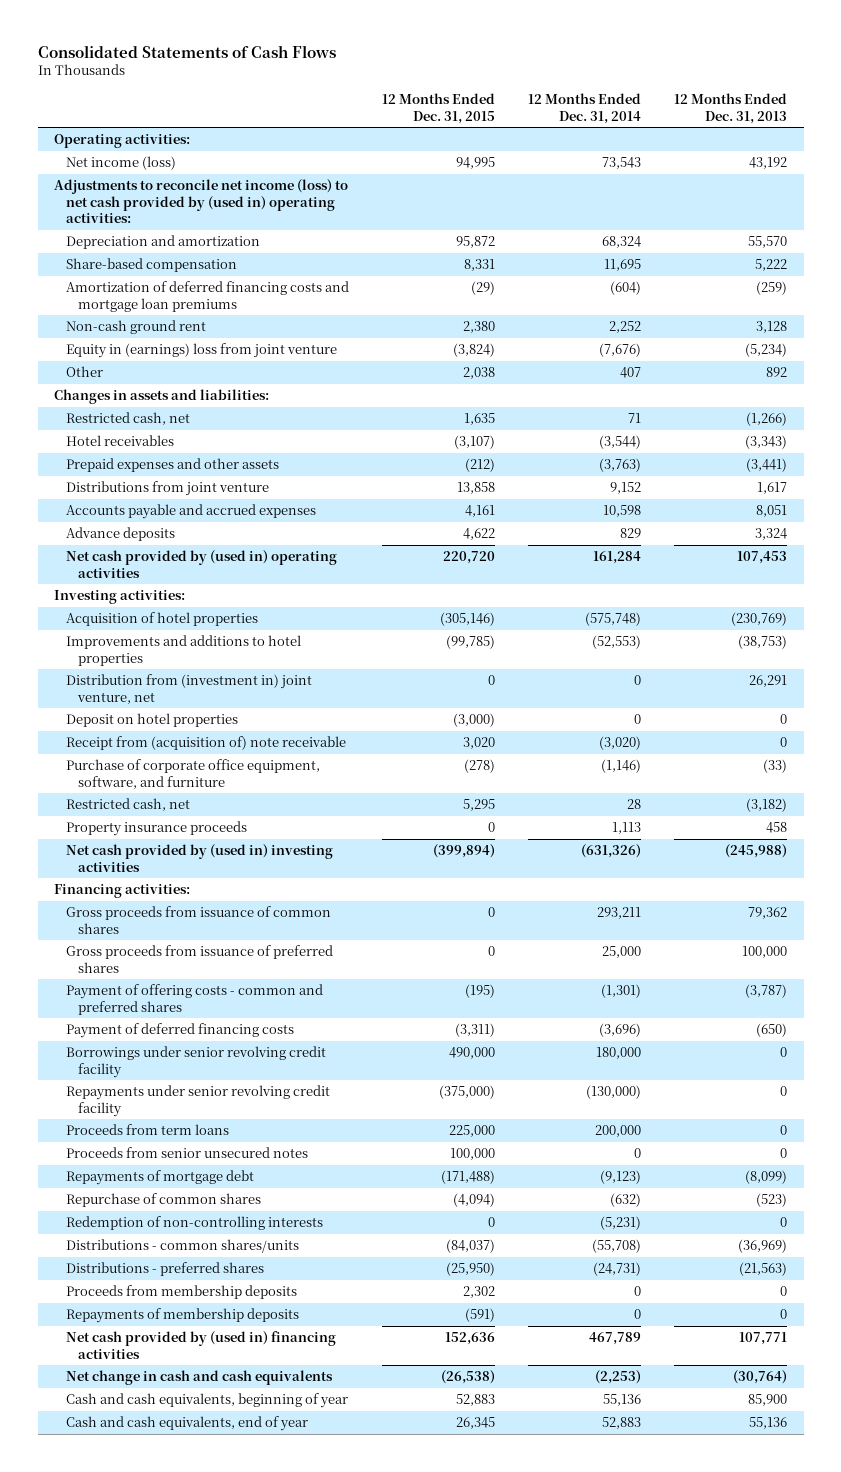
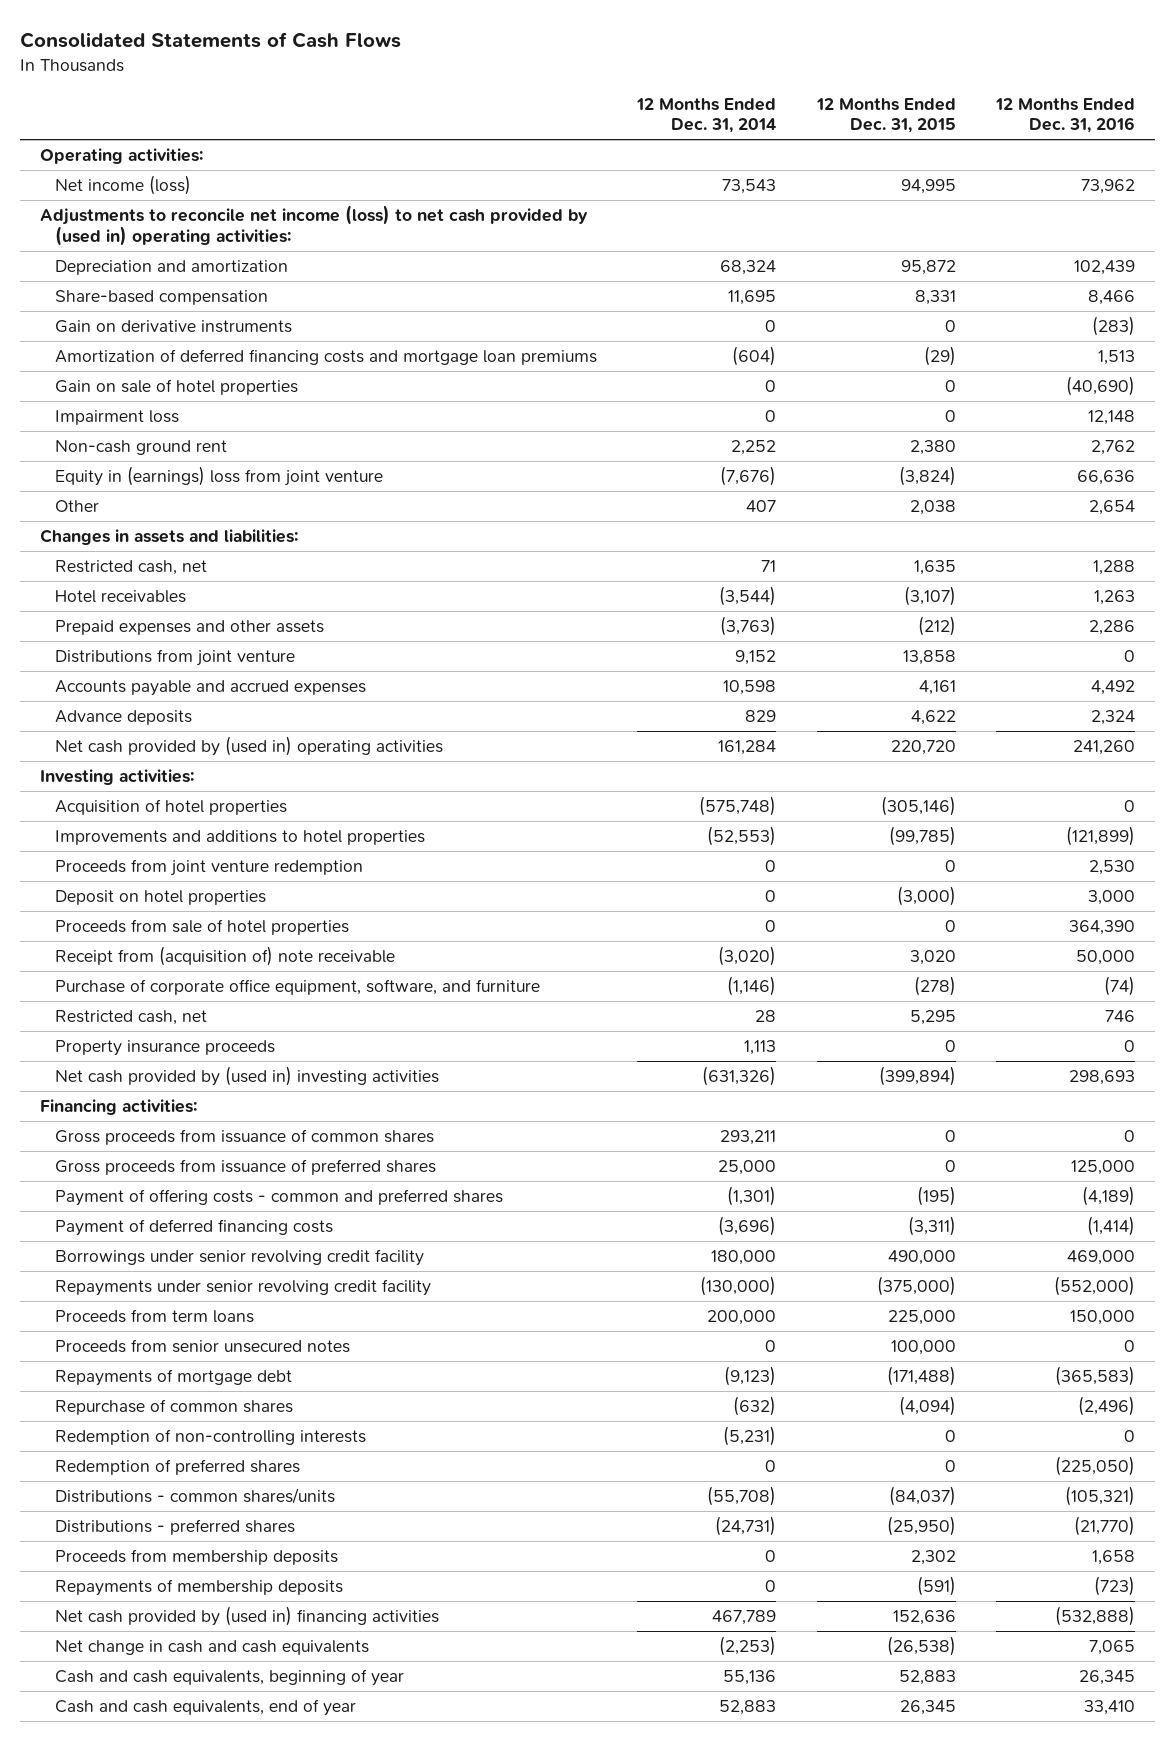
[674,93,788,124] 12 Months Ended Dec. 31, 2013 -> none
none -> [995,97,1136,134] 12 Months Ended Dec. 31, 2016
none -> [54,319,292,333] Gain on derivative instruments
none -> [54,378,298,395] Gain on sale of hotel properties
none -> [54,409,179,425] Impairment loss
[66,674,313,704] Distribution from (investment in) joint venture, net -> none
none -> [54,858,363,876] Proceeds from joint venture redemption
none -> [54,918,349,935] Proceeds from sale of hotel properties
none -> [54,1458,300,1475] Redemption of preferred shares

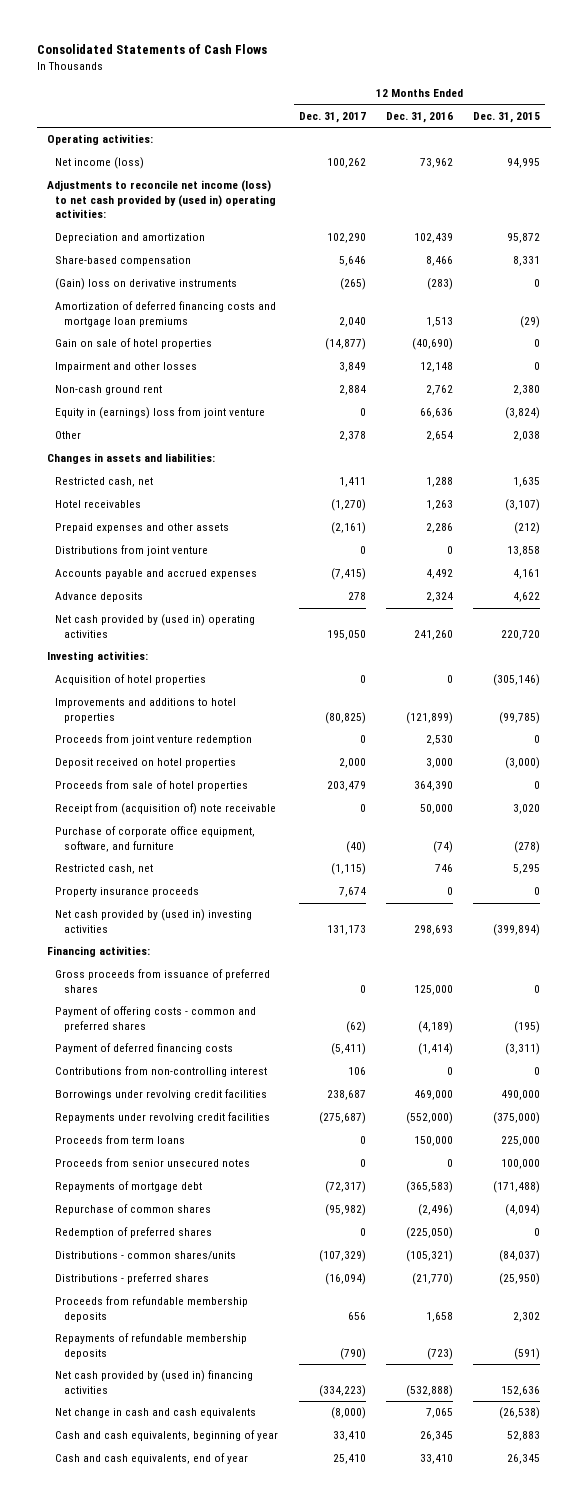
[636,97,777,134] 12 Months Ended Dec. 31, 2014 -> none
none -> [298,111,366,123] Dec. 31, 2017
[54,319,292,333] Gain on derivative instruments -> [55,278,238,291] (Gain) loss on derivative instruments
[54,409,179,425] Impairment loss -> [55,362,198,373] Impairment and other losses
[54,889,266,905] Deposit on hotel properties -> [55,758,237,769] Deposit received on hotel properties
[54,1128,434,1145] Gross proceeds from issuance of common shares -> none
none -> [55,1066,268,1078] Contributions from non-controlling interest
[54,1248,424,1266] Borrowings under senior revolving credit facility -> [55,1089,268,1101] Borrowings under revolving credit facilities
[54,1278,431,1296] Repayments under senior revolving credit facility -> [55,1112,271,1124] Repayments under revolving credit facilities
[54,1428,366,1445] Redemption of non-controlling interests -> none
[54,1548,338,1565] Proceeds from membership deposits -> [55,1296,249,1322] Proceeds from refundable membership deposits
[54,1578,343,1596] Repayments of membership deposits -> [55,1333,248,1359] Repayments of refundable membership deposits

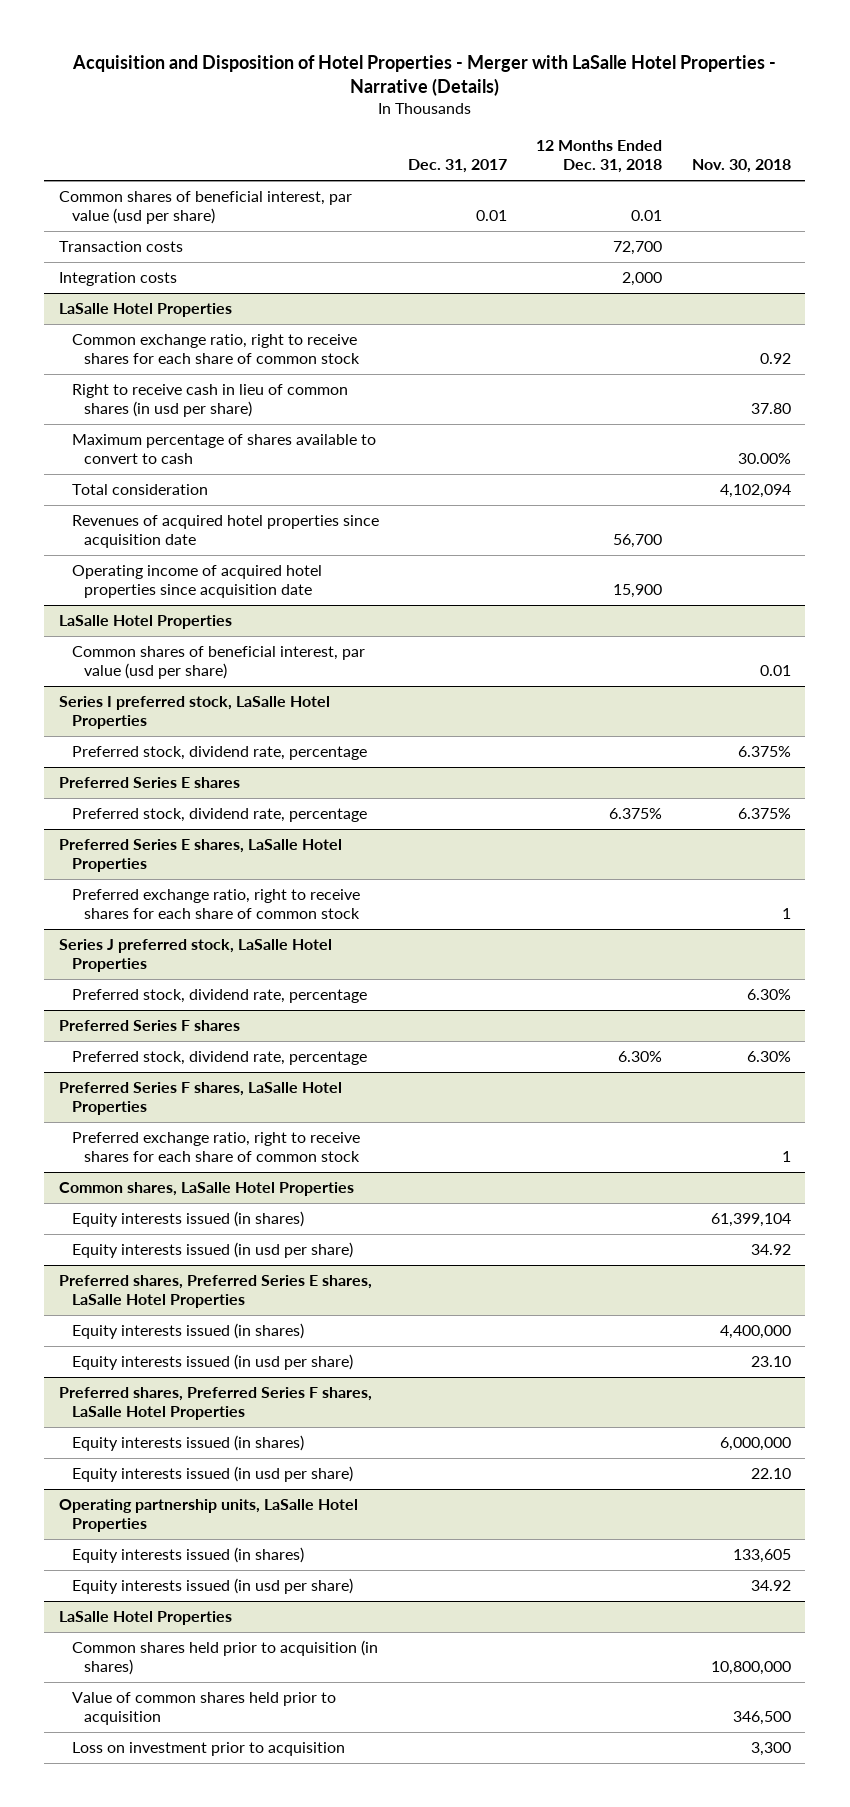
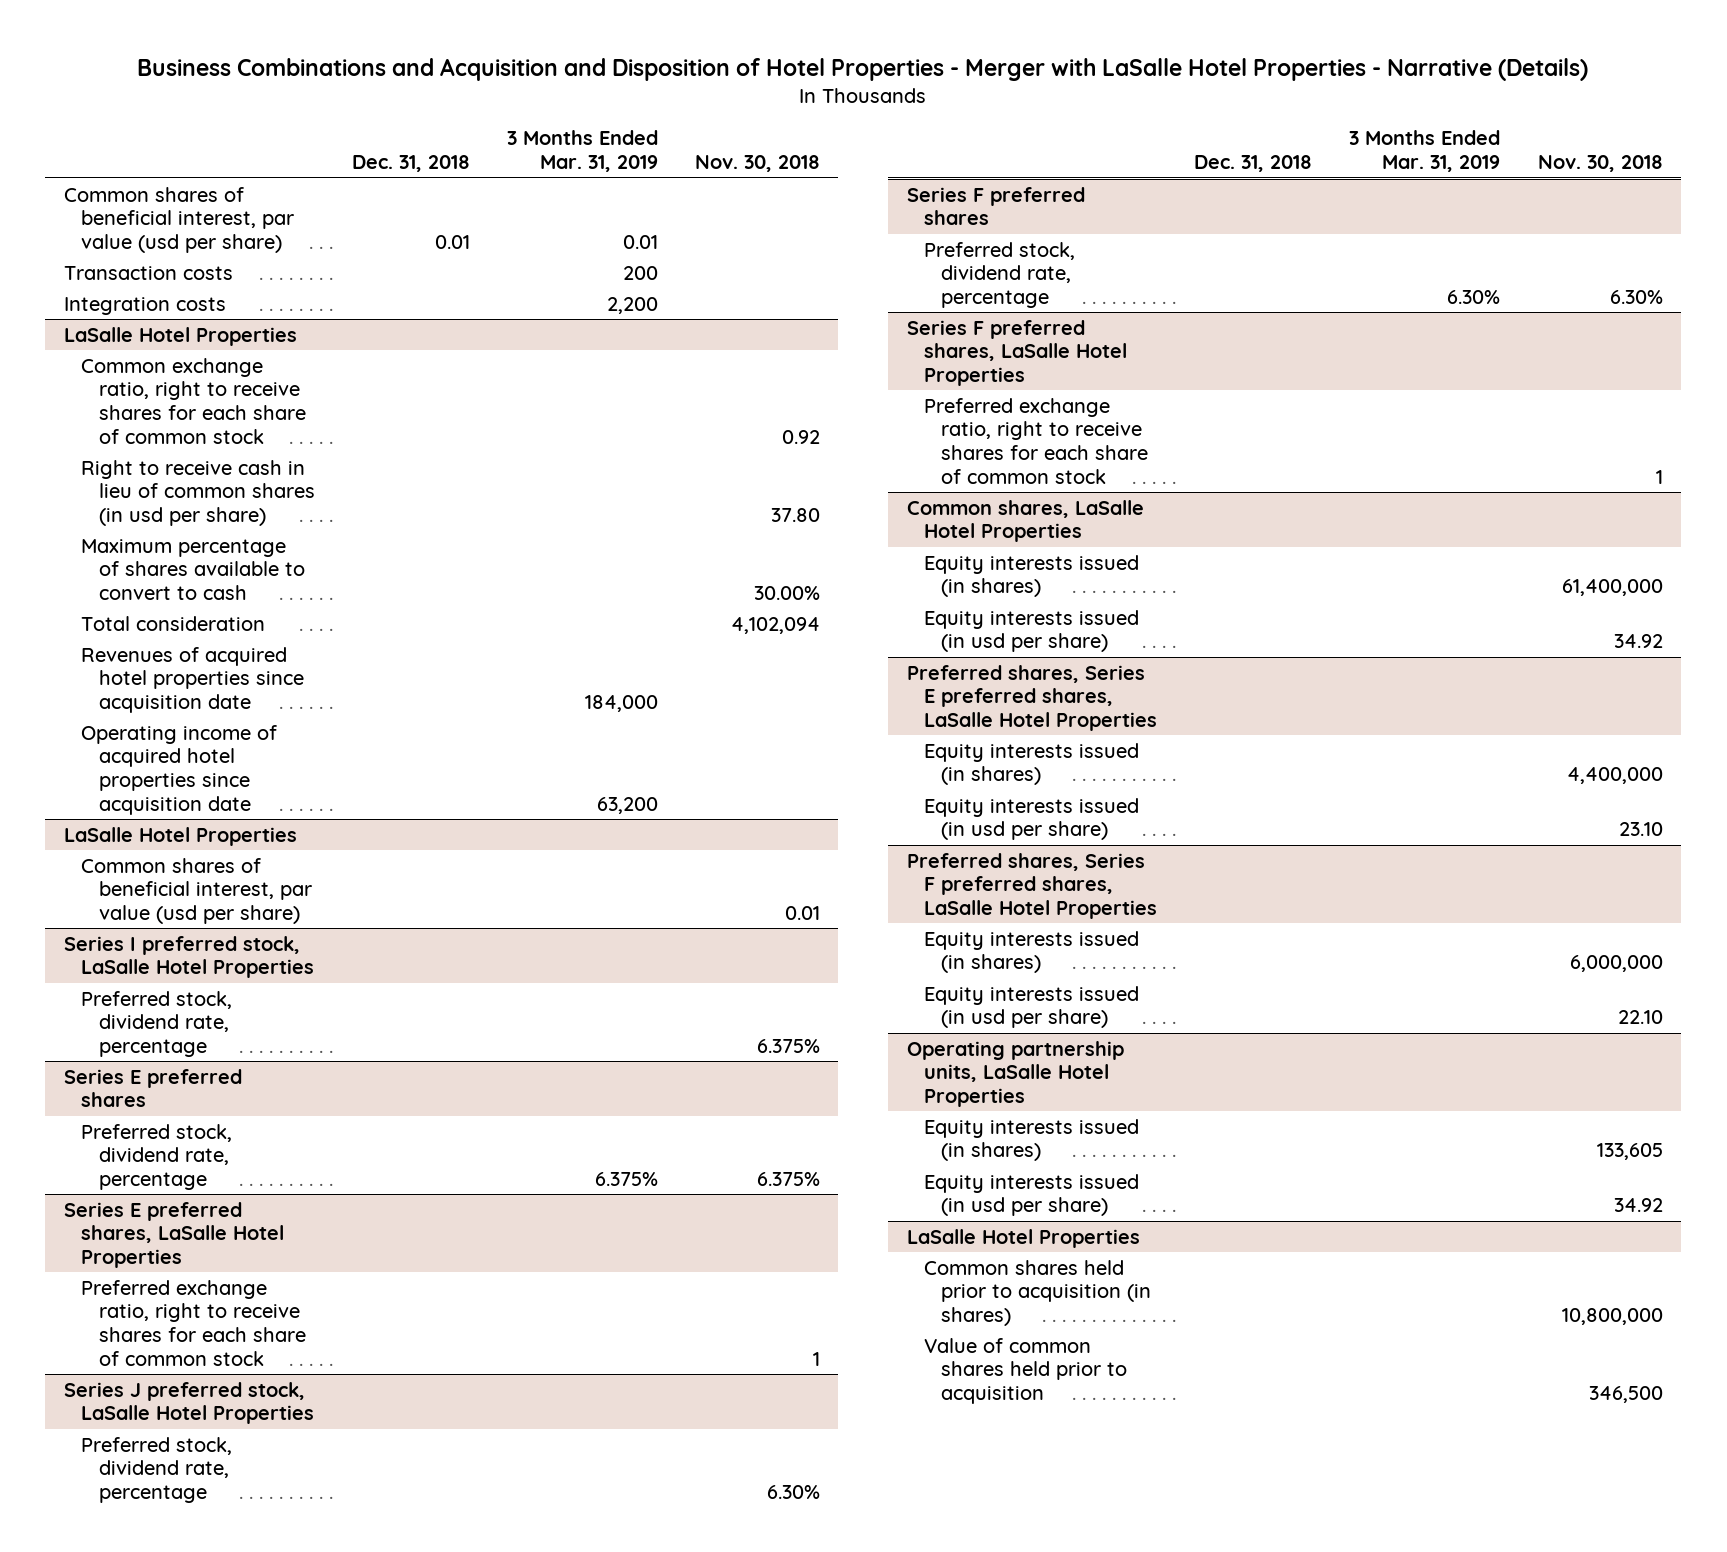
[71,54,776,97] Acquisition and Disposition of Hotel Properties - Merger with LaSalle Hotel Properties - Narrative (Details) -> [137,58,1589,82] Business Combinations and Acquisition and Disposition of Hotel Properties - Merger with LaSalle Hotel Properties - Narrative (Details)
[407,159,507,174] Dec. 31, 2017 -> none
[536,140,663,174] 12 Months Ended Dec. 31, 2018 -> none
none -> [351,155,470,173] Dec. 31, 2018
none -> [506,130,658,173] 3 Months Ended Mar. 31, 2019
[59,777,241,789] Preferred Series E shares -> [63,1068,242,1108] Series E preferred shares
[59,839,343,873] Preferred Series E shares, LaSalle Hotel Properties -> [63,1201,285,1269] Series E preferred shares, LaSalle Hotel Properties
[59,1020,241,1032] Preferred Series F shares -> [906,186,1085,226] Series F preferred shares
[59,1082,343,1116] Preferred Series F shares, LaSalle Hotel Properties -> [906,319,1127,387] Series F preferred shares, LaSalle Hotel Properties
[710,1213,791,1228] 61,399,104 -> [1561,579,1663,597] 61,400,000
[59,1275,373,1309] Preferred shares, Preferred Series E shares, LaSalle Hotel Properties -> [906,664,1157,732] Preferred shares, Series E preferred shares, LaSalle Hotel Properties
[59,1387,373,1421] Preferred shares, Preferred Series F shares, LaSalle Hotel Properties -> [906,852,1157,920] Preferred shares, Series F preferred shares, LaSalle Hotel Properties
[71,1742,345,1757] Loss on investment prior to acquisition -> none

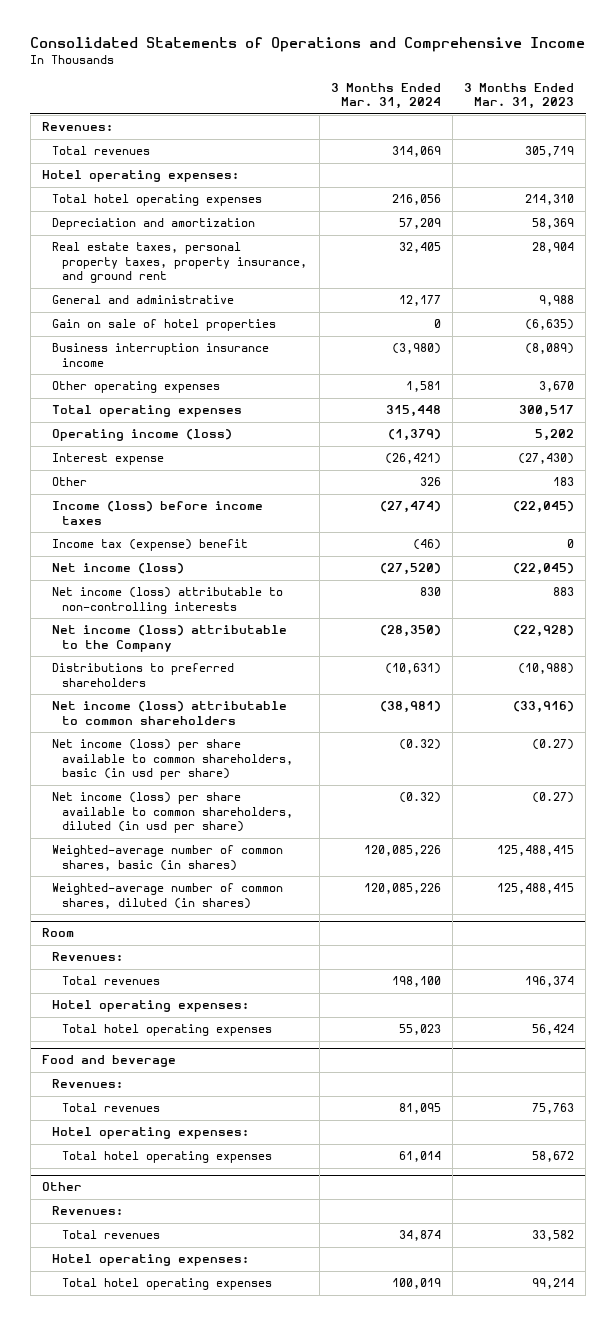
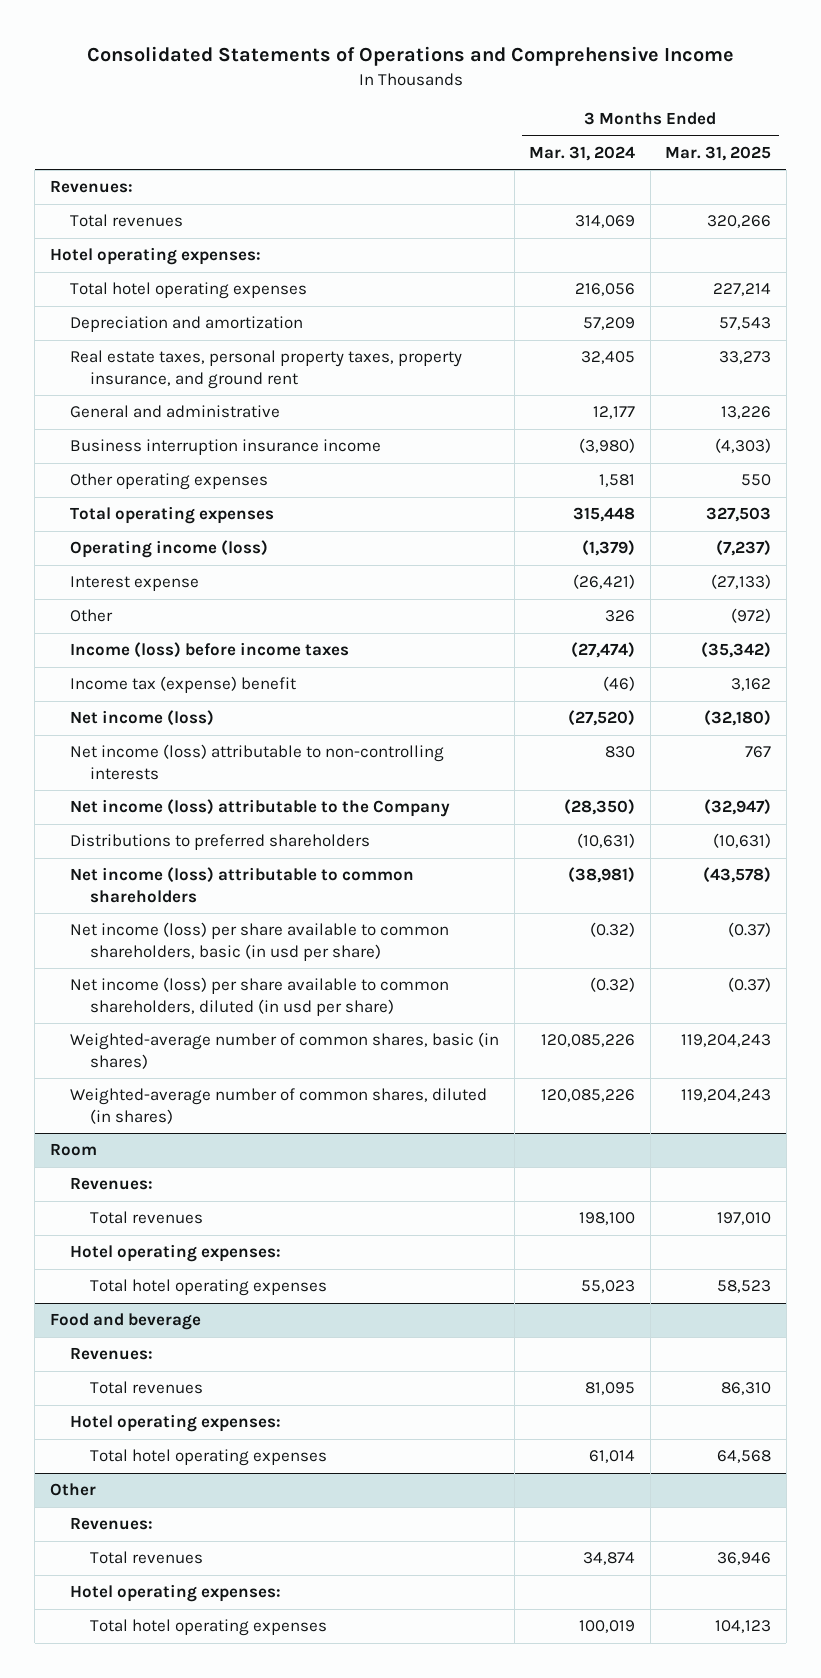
[464,82,575,110] 3 Months Ended Mar. 31, 2023 -> none
none -> [665,145,772,161] Mar. 31, 2025
[52,319,277,332] Gain on sale of hotel properties -> none

